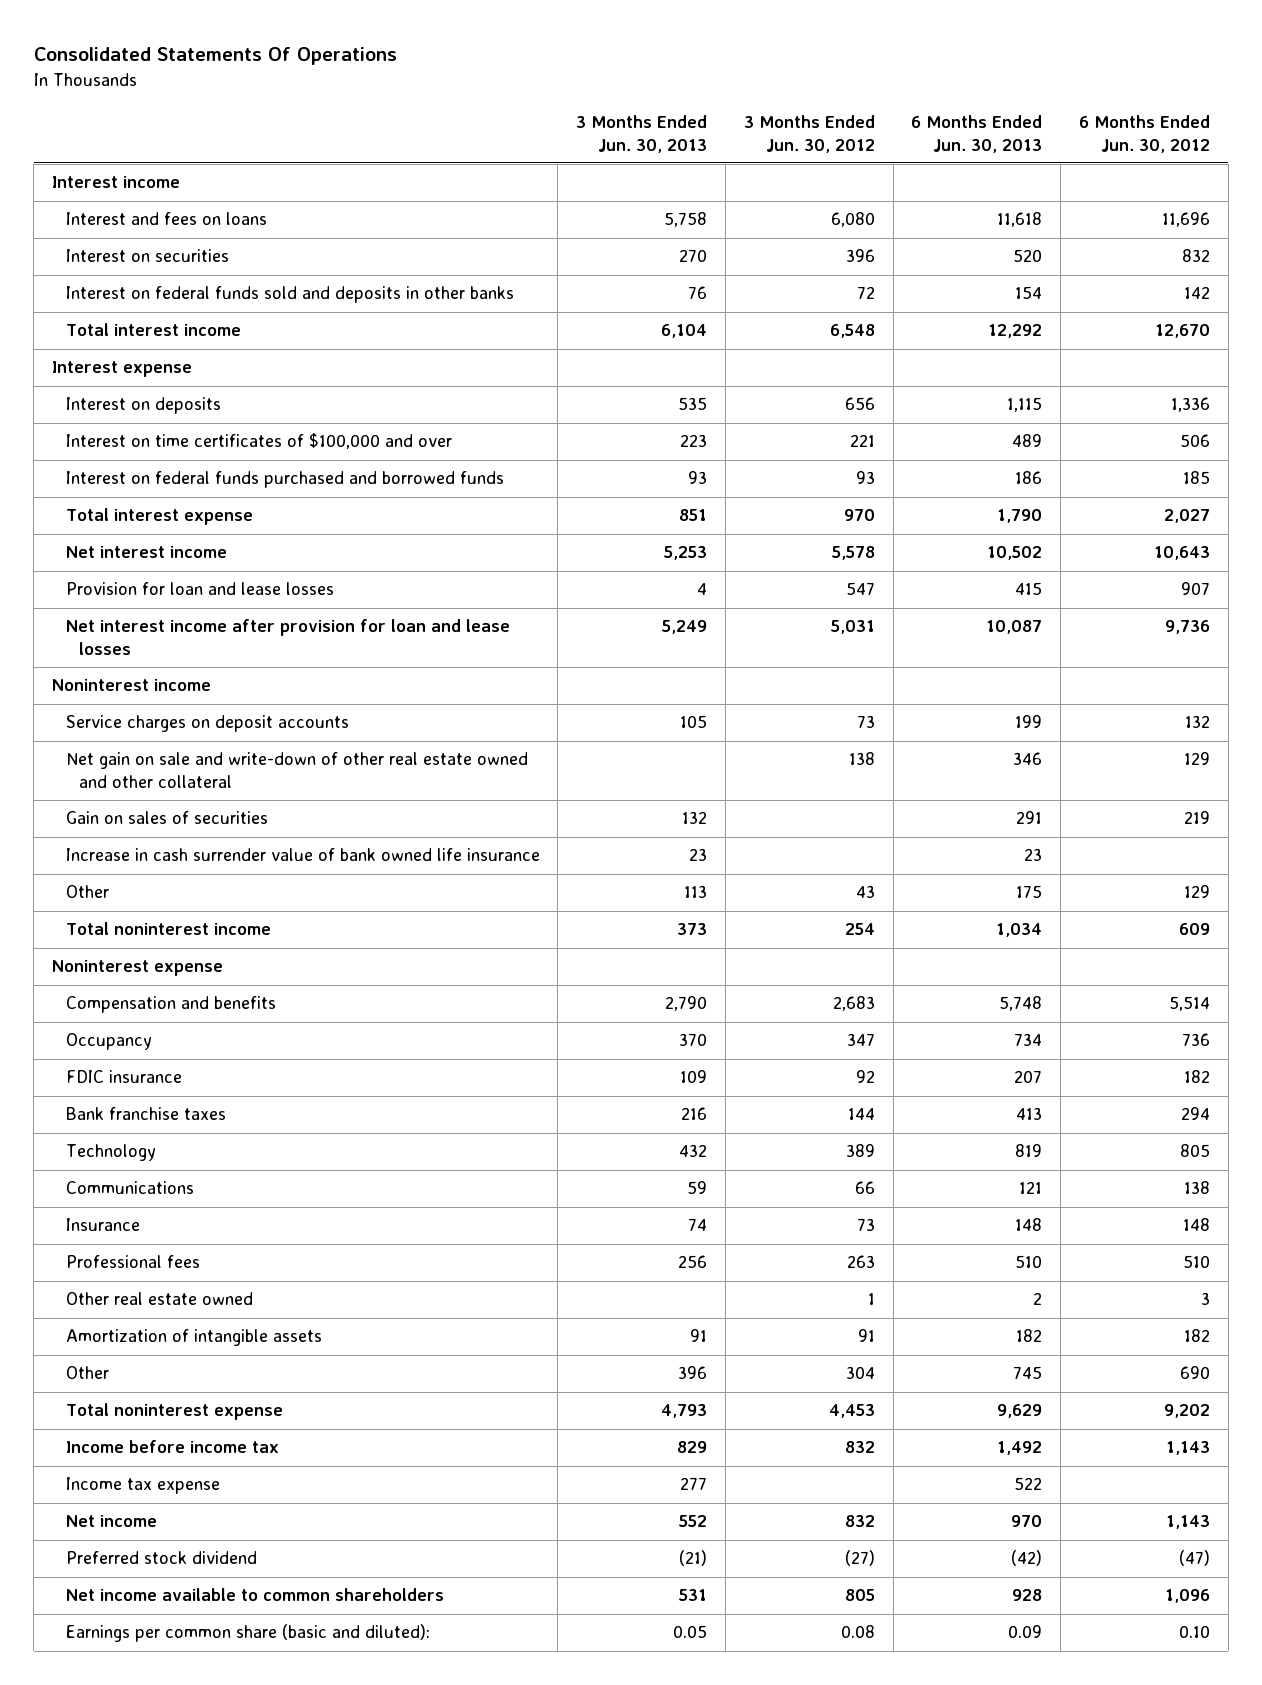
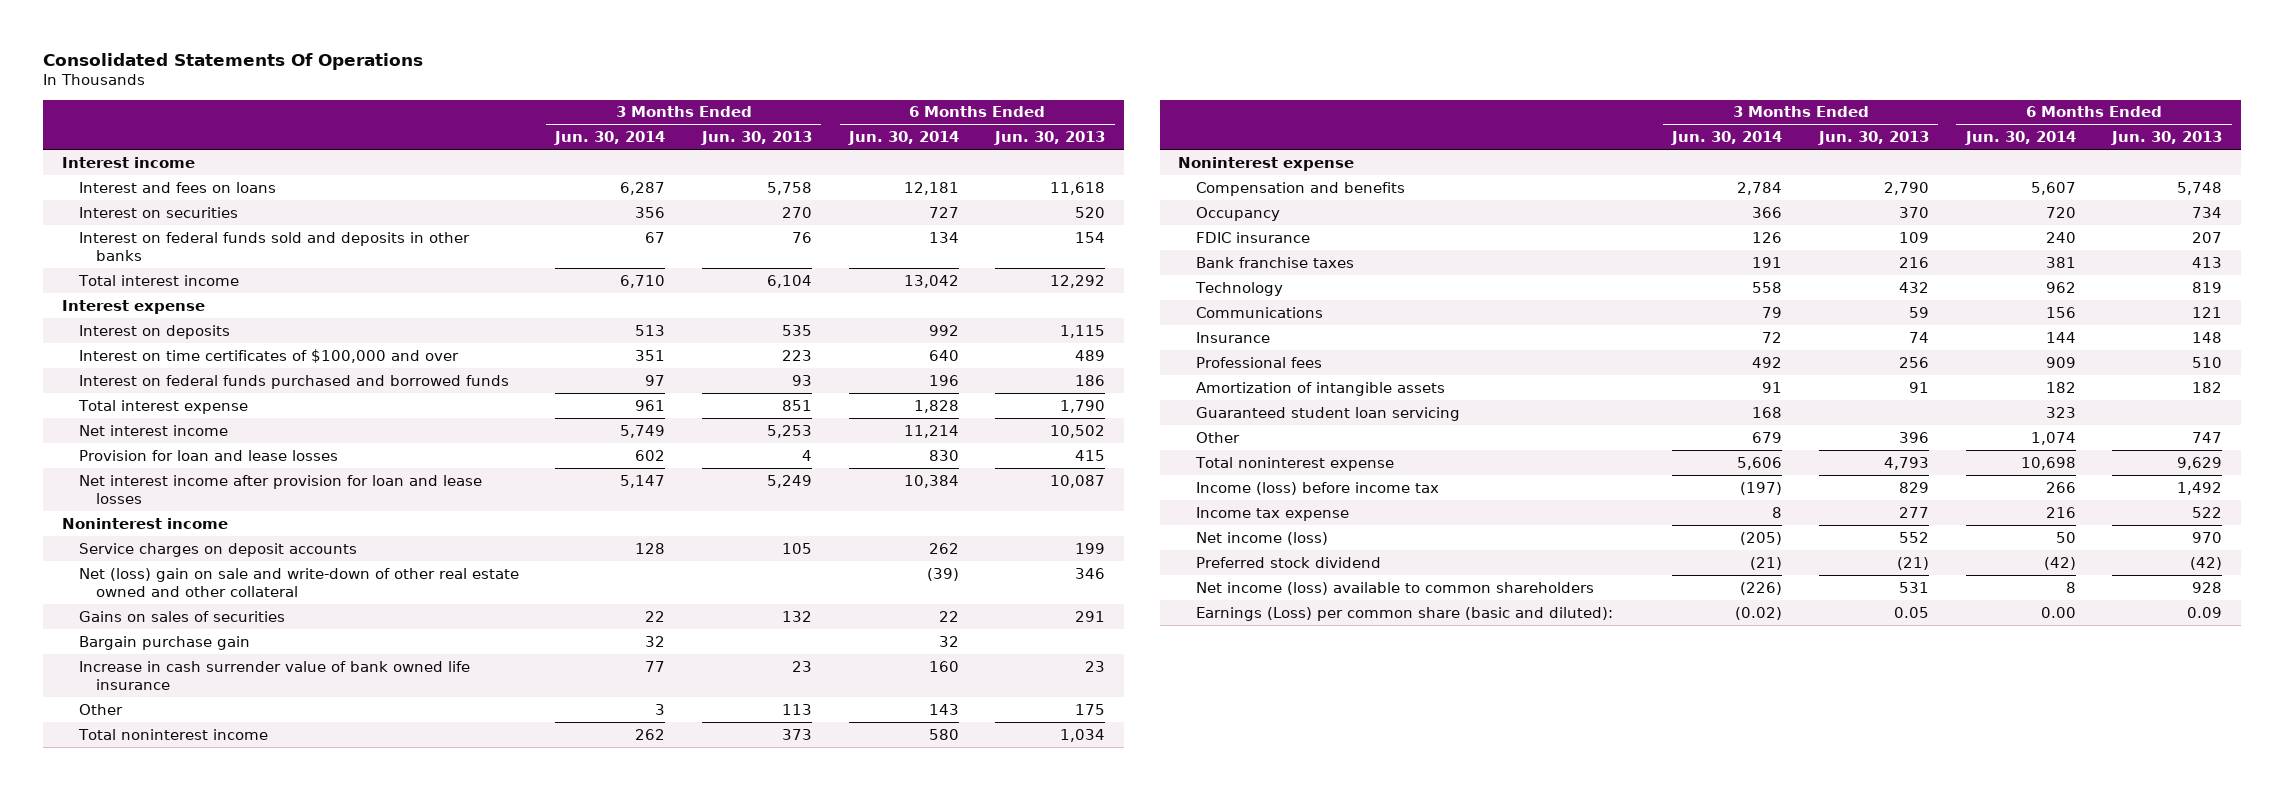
[743,114,875,153] 3 Months Ended Jun. 30, 2012 -> none
[1078,114,1210,153] 6 Months Ended Jun. 30, 2012 -> none
none -> [554,131,666,146] Jun. 30, 2014
none -> [847,131,959,146] Jun. 30, 2014
[65,752,528,789] Net gain on sale and write-down of other real estate owned and other collateral -> [78,567,519,597] Net (loss) gain on sale and write-down of other real estate owned and other collateral
[65,811,268,825] Gain on sales of securities -> [78,610,285,622] Gains on sales of securities
none -> [78,635,250,650] Bargain purchase gain
[65,1292,253,1306] Other real estate owned -> none
none -> [1195,406,1460,421] Guaranteed student loan servicing
[1013,1366,1043,1380] 745 -> [2192,431,2223,443] 747
[65,1440,279,1454] Income before income tax -> [1195,481,1439,495] Income (loss) before income tax
[65,1515,157,1528] Net income -> [1195,531,1328,545] Net income (loss)
[65,1588,444,1602] Net income available to common shareholders -> [1195,581,1594,595] Net income (loss) available to common shareholders
[65,1624,430,1643] Earnings per common share (basic and diluted): -> [1195,606,1613,621] Earnings (Loss) per common share (basic and diluted):

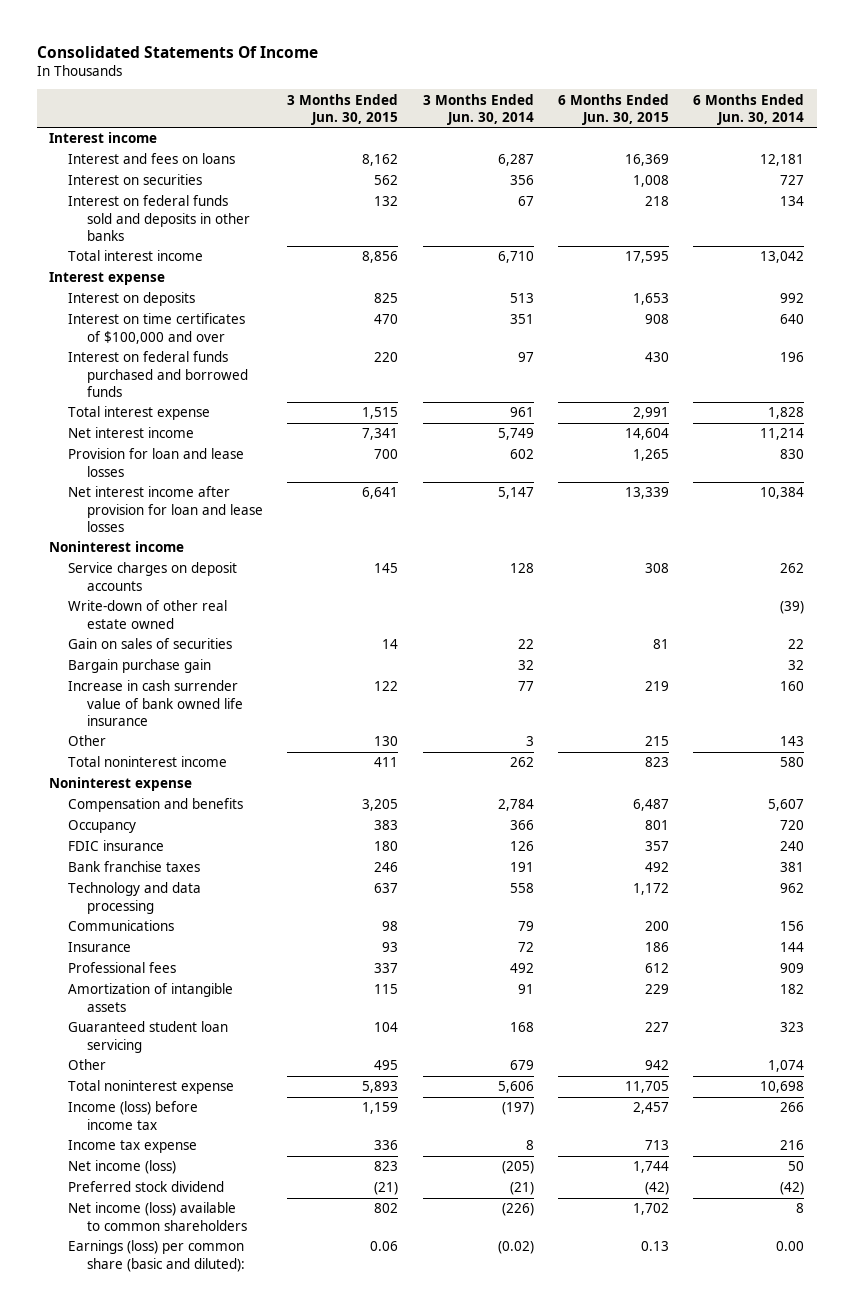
[43,52,424,70] Consolidated Statements Of Operations -> [36,45,318,58] Consolidated Statements Of Income
[701,131,813,146] Jun. 30, 2013 -> none
[994,131,1106,146] Jun. 30, 2013 -> none
none -> [287,93,399,125] 3 Months Ended Jun. 30, 2015
none -> [558,93,670,125] 6 Months Ended Jun. 30, 2015
[78,567,519,597] Net (loss) gain on sale and write-down of other real estate owned and other collateral -> [67,600,227,629] Write-down of other real estate owned
[78,610,285,622] Gains on sales of securities -> [67,638,232,650] Gain on sales of securities
[1194,281,1283,296] Technology -> [67,882,201,914] Technology and data processing
[1195,606,1613,621] Earnings (Loss) per common share (basic and diluted): -> [67,1240,245,1272] Earnings (loss) per common share (basic and diluted):

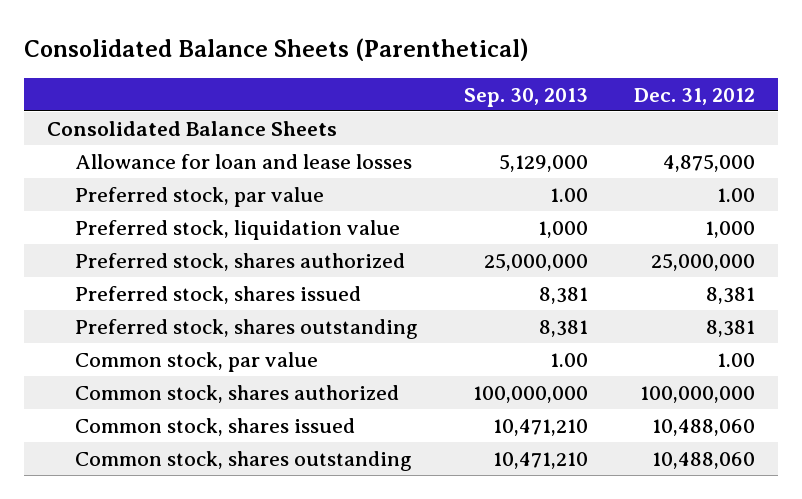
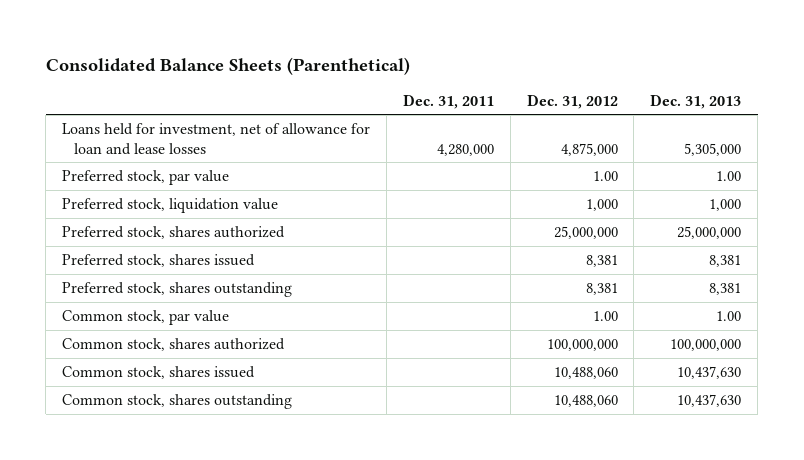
[464,87,589,107] Sep. 30, 2013 -> none
none -> [402,93,494,109] Dec. 31, 2011
none -> [650,93,742,109] Dec. 31, 2013
[47,120,338,136] Consolidated Balance Sheets -> none
[75,153,413,169] Allowance for loan and lease losses -> [62,122,371,155] Loans held for investment, net of allowance for loan and lease losses

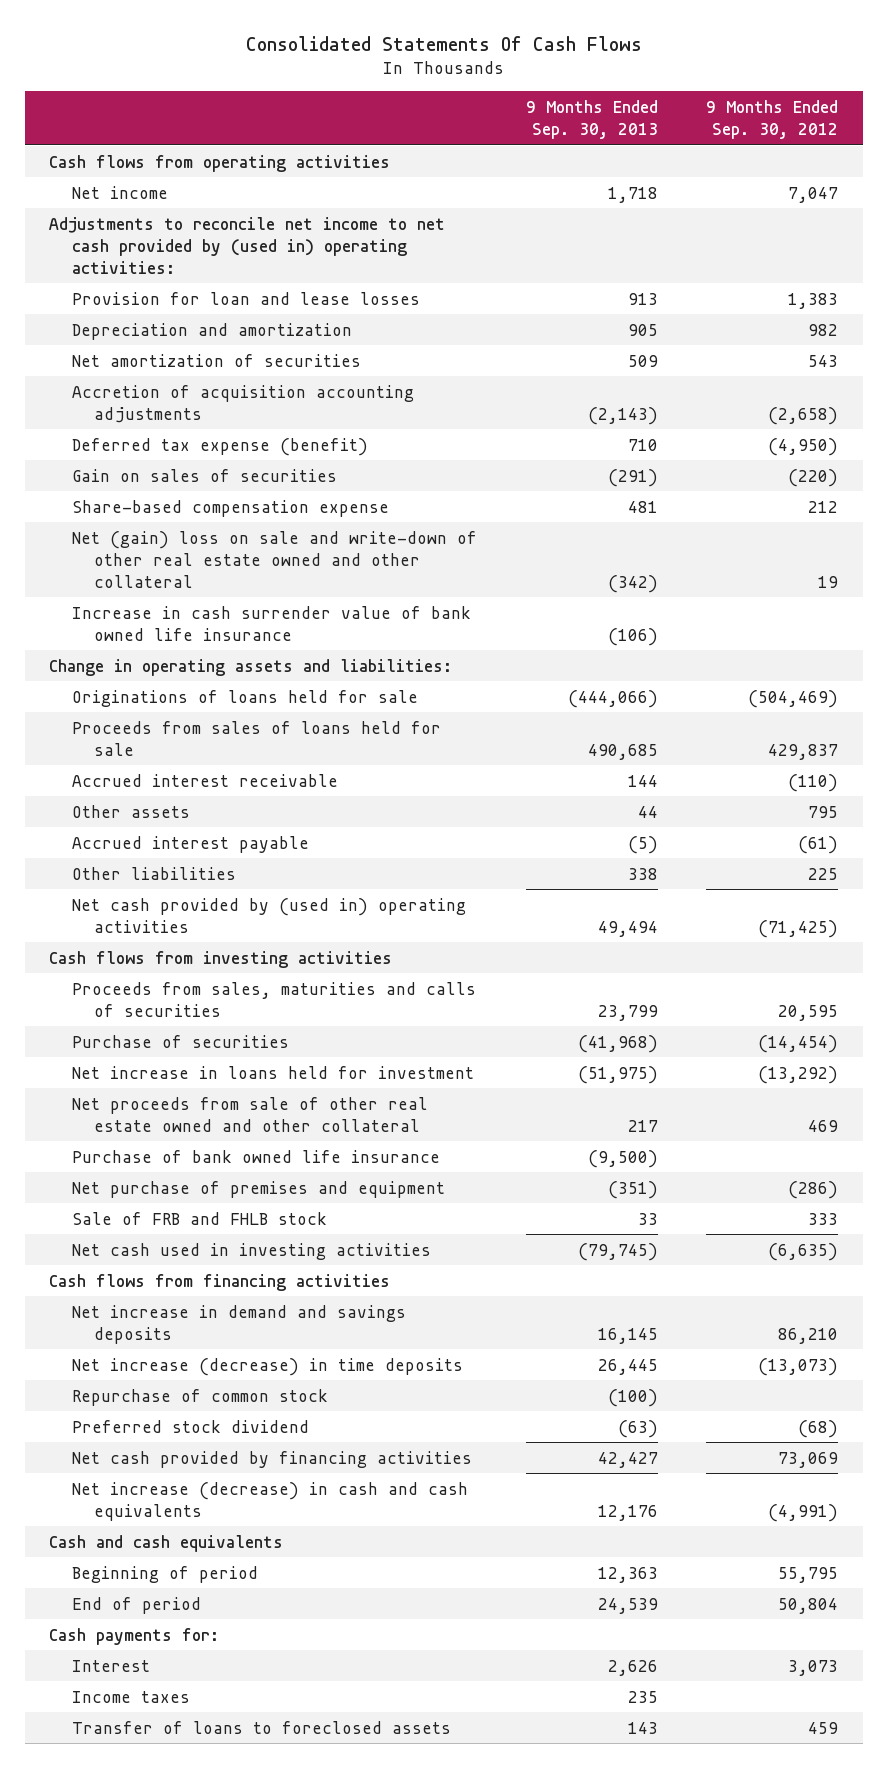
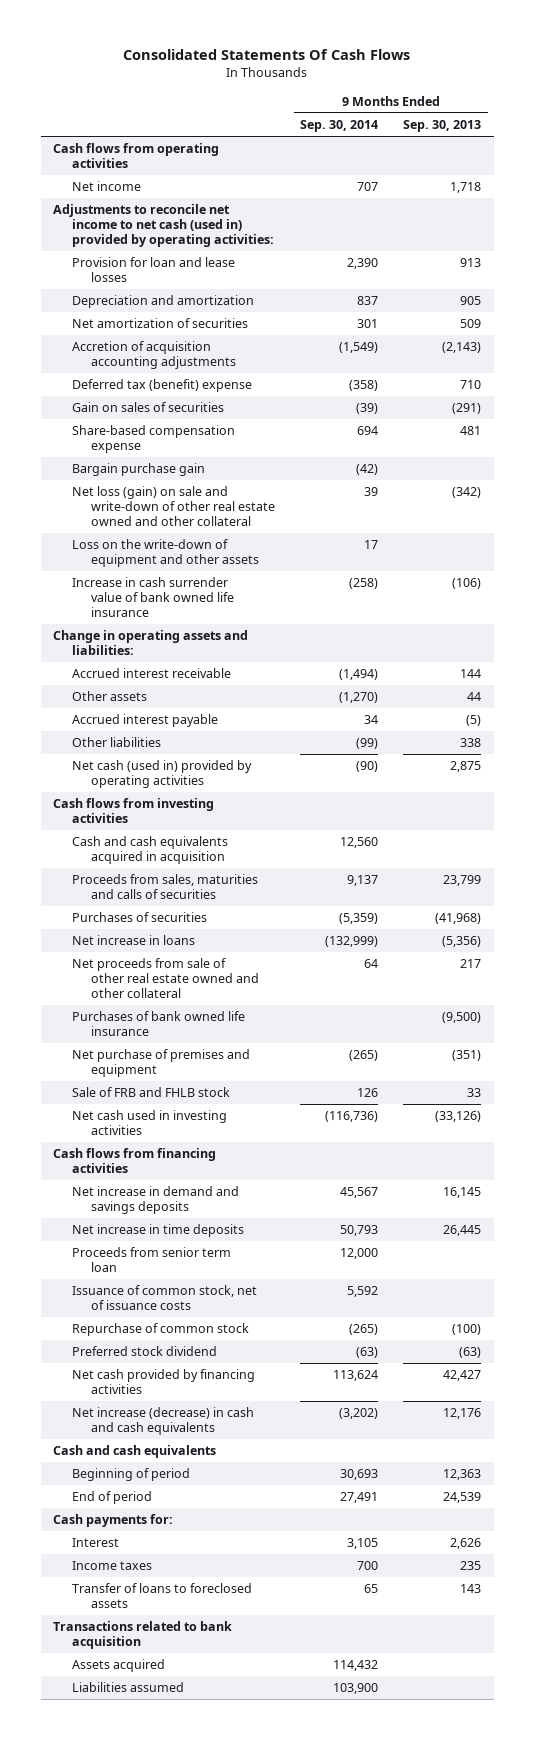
[706,99,839,139] 9 Months Ended Sep. 30, 2012 -> none
none -> [300,120,379,133] Sep. 30, 2014
[49,216,446,274] Adjustments to reconcile net income to net cash provided by (used in) operating activities: -> [53,204,274,247] Adjustments to reconcile net income to net cash (used in) provided by operating activities:
[71,437,368,456] Deferred tax expense (benefit) -> [71,379,252,393] Deferred tax (benefit) expense
none -> [71,463,205,477] Bargain purchase gain
[71,530,477,588] Net (gain) loss on sale and write-down of other real estate owned and other collateral -> [71,486,275,526] Net loss (gain) on sale and write-down of other real estate owned and other collateral
none -> [71,539,259,568] Loss on the write-down of equipment and other assets
[71,689,418,707] Originations of loans held for sale -> none
[71,720,441,756] Proceeds from sales of loans held for sale -> none
[71,897,466,933] Net cash provided by (used in) operating activities -> [71,760,252,789] Net cash (used in) provided by operating activities
[597,920,658,937] 49,494 -> [450,761,482,773] 2,875
none -> [71,836,228,865] Cash and cash equivalents acquired in acquisition
[71,1034,289,1048] Purchase of securities -> [71,912,207,923] Purchases of securities
[71,1065,474,1079] Net increase in loans held for investment -> [71,935,195,946] Net increase in loans
[577,1065,658,1084] (51,975) -> [442,936,482,948] (5,356)
[71,1149,440,1163] Purchase of bank owned life insurance -> [71,1011,245,1037] Purchases of bank owned life insurance
[577,1242,658,1261] (79,745) -> [435,1111,482,1123] (33,126)
[71,1357,463,1376] Net increase (decrease) in time deposits -> [71,1224,244,1238] Net increase in time deposits
none -> [71,1247,231,1273] Proceeds from senior term loan
none -> [71,1285,257,1311] Issuance of common stock, net of issuance costs
none -> [53,1621,233,1650] Transactions related to bank acquisition
none -> [71,1659,165,1673] Assets acquired
none -> [71,1682,184,1693] Liabilities assumed

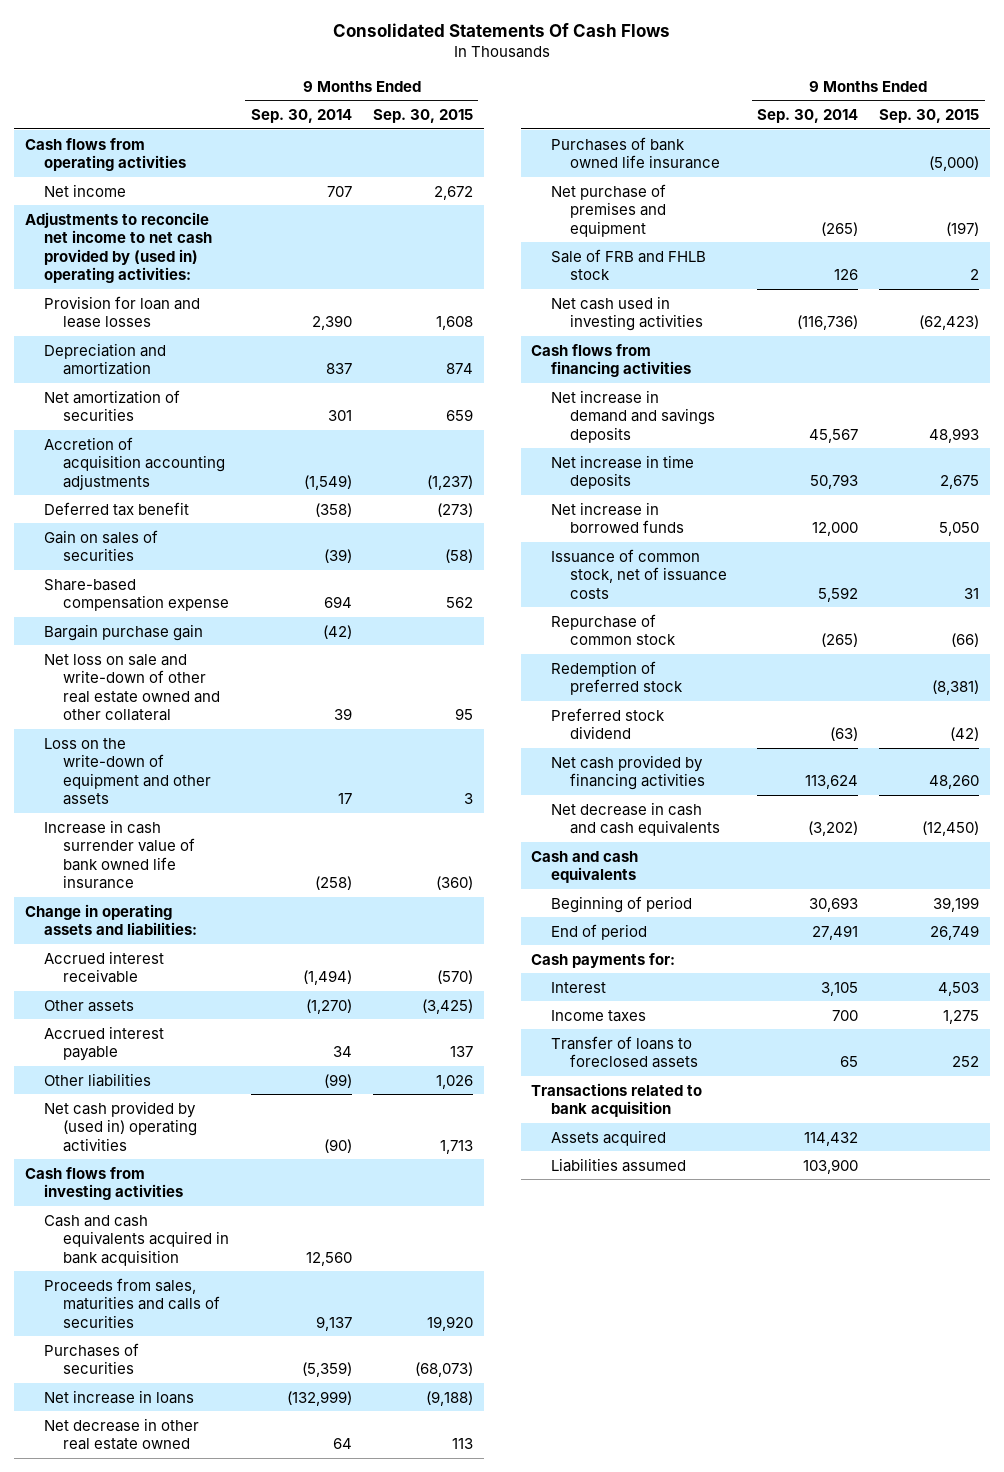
[403,120,482,133] Sep. 30, 2013 -> none
none -> [372,109,473,124] Sep. 30, 2015
[53,204,274,247] Adjustments to reconcile net income to net cash (used in) provided by operating activities: -> [24,211,213,283] Adjustments to reconcile net income to net cash provided by (used in) operating activities:
[71,379,252,393] Deferred tax (benefit) expense -> [44,501,190,516] Deferred tax benefit
[71,486,275,526] Net loss (gain) on sale and write-down of other real estate owned and other collateral -> [44,653,221,721] Net loss on sale and write-down of other real estate owned and other collateral
[71,760,252,789] Net cash (used in) provided by operating activities -> [44,1100,198,1152] Net cash provided by (used in) operating activities
[71,836,228,865] Cash and cash equivalents acquired in acquisition -> [44,1214,230,1266] Cash and cash equivalents acquired in bank acquisition
[71,958,259,998] Net proceeds from sale of other real estate owned and other collateral -> none
none -> [44,1417,200,1451] Net decrease in other real estate owned
[71,1247,231,1273] Proceeds from senior term loan -> none
none -> [550,501,684,534] Net increase in borrowed funds
none -> [550,660,683,696] Redemption of preferred stock
[71,1407,254,1436] Net increase (decrease) in cash and cash equivalents -> [550,801,720,837] Net decrease in cash and cash equivalents

